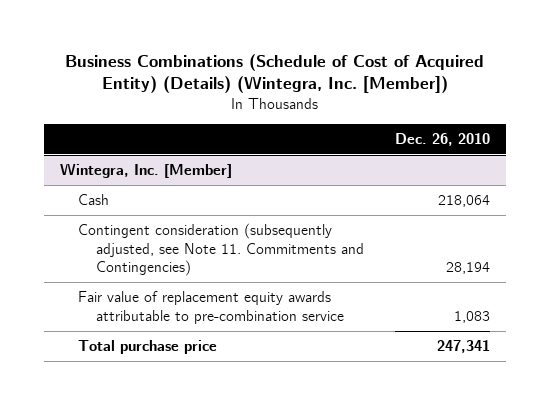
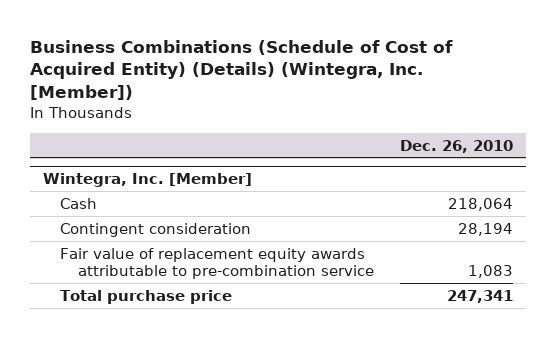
[77,223,364,277] Contingent consideration (subsequently adjusted, see Note 11. Commitments and Contingencies) -> [60,222,252,237] Contingent consideration

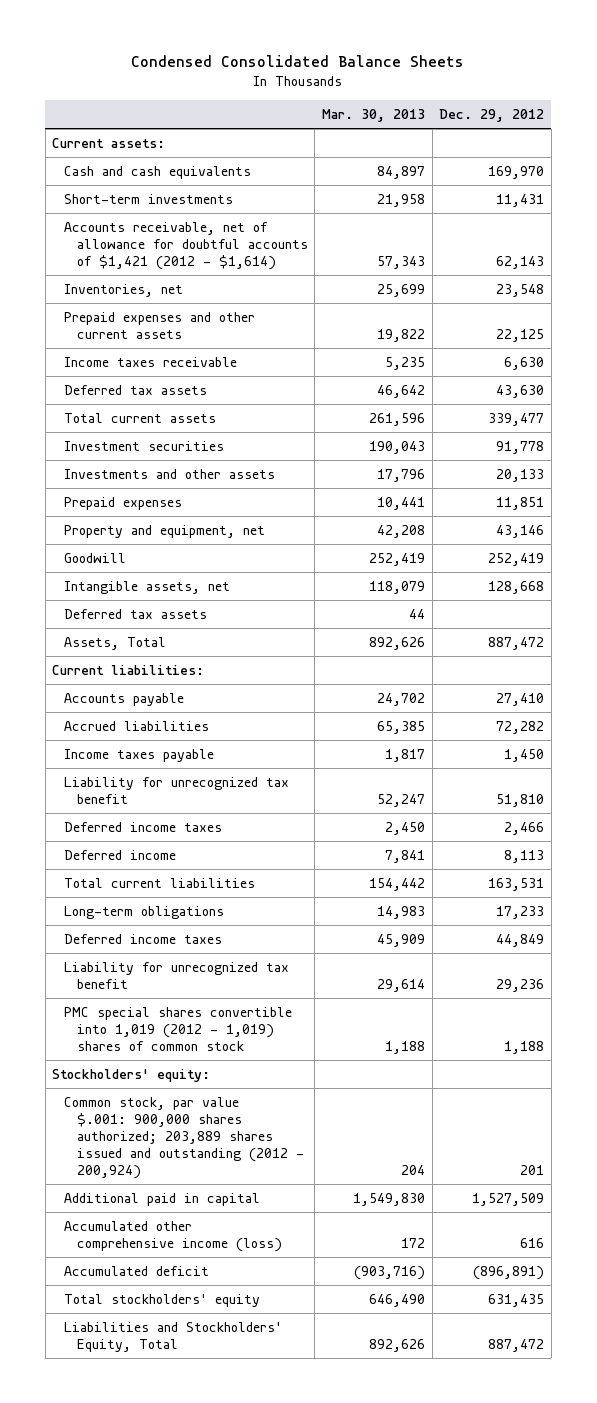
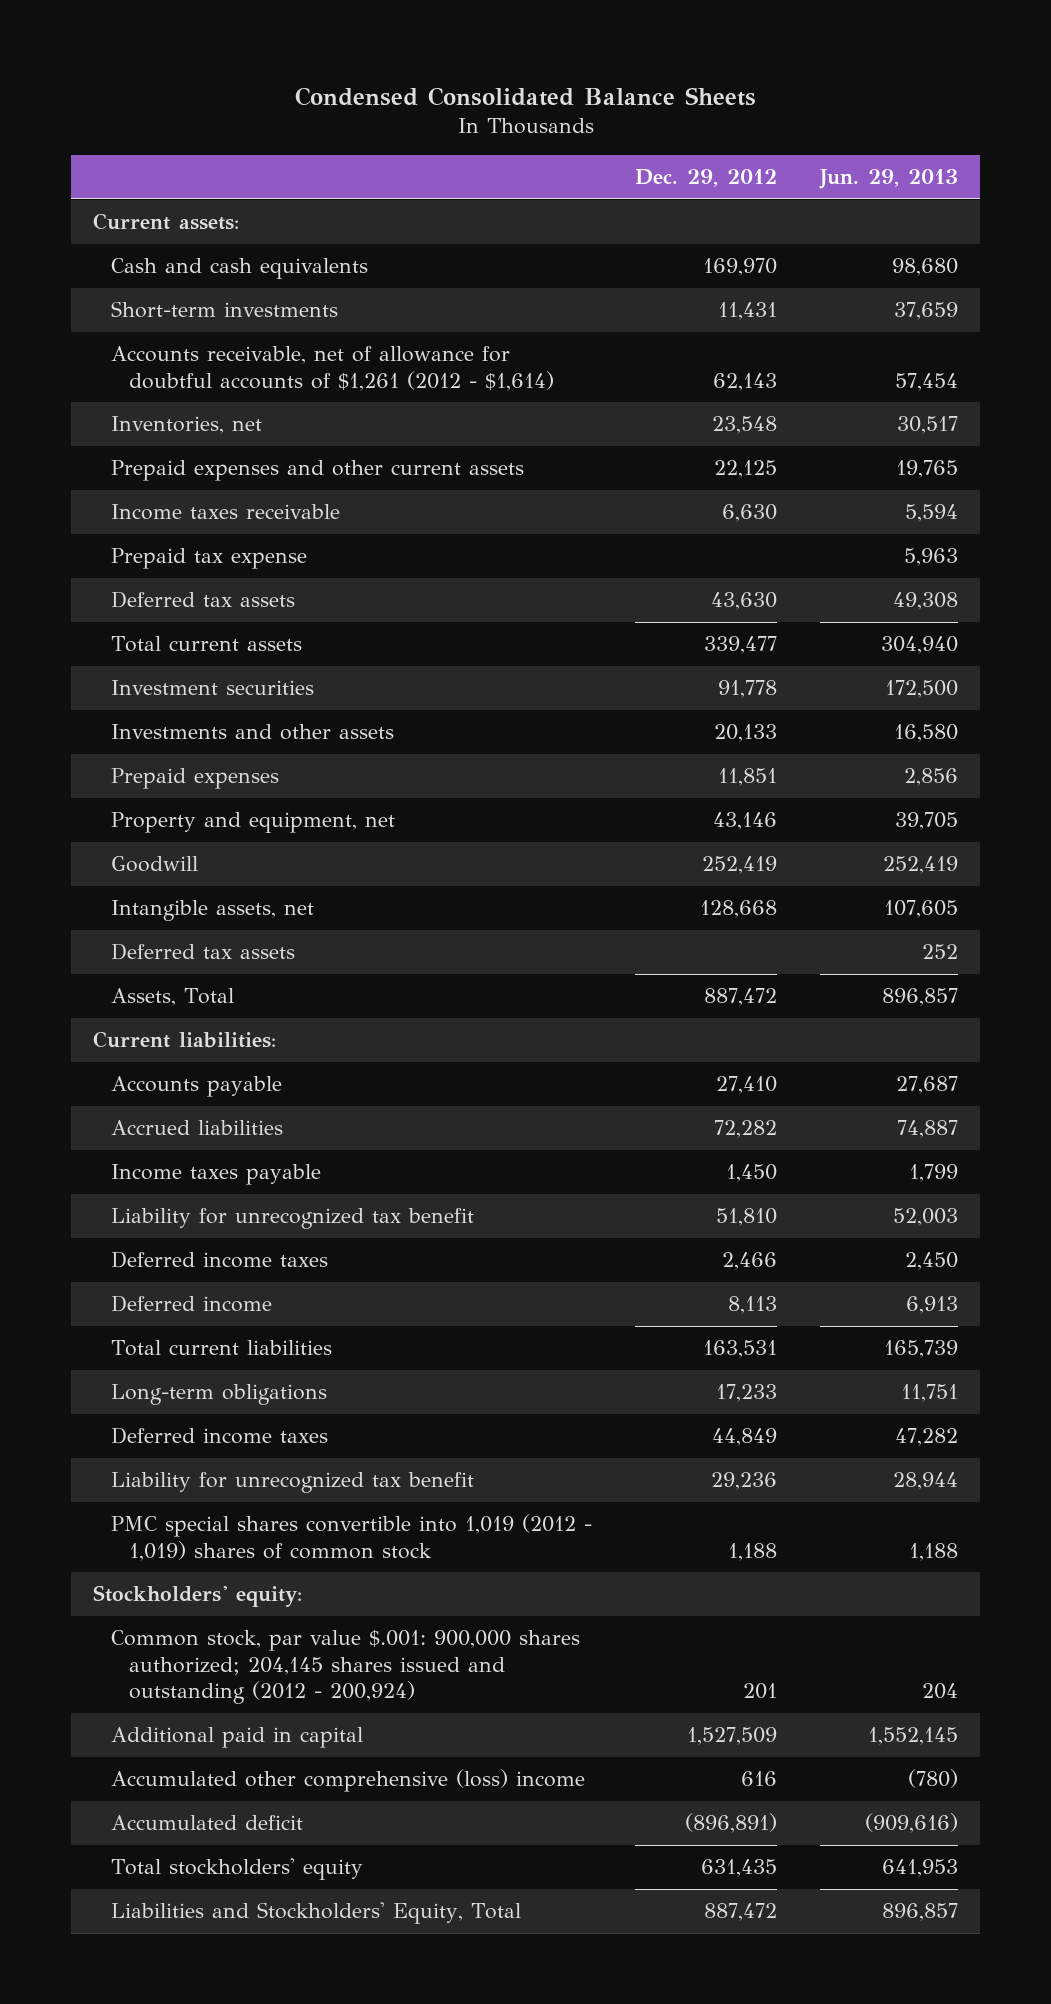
[322,109,426,123] Mar. 30, 2013 -> none
none -> [819,169,959,190] Jun. 29, 2013
[64,221,308,270] Accounts receivable, net of allowance for doubtful accounts of $1,421 (2012 - $1,614) -> [110,346,554,391] Accounts receivable, net of allowance for doubtful accounts of $1,261 (2012 - $1,614)
none -> [110,548,307,570] Prepaid tax expense
[64,1096,304,1179] Common stock, par value $.001: 900,000 shares authorized; 203,889 shares issued and outstanding (2012 - 200,924) -> [110,1630,580,1705] Common stock, par value $.001: 900,000 shares authorized; 204,145 shares issued and outstanding (2012 - 200,924)
[64,1220,282,1252] Accumulated other comprehensive income (loss) -> [110,1769,585,1793] Accumulated other comprehensive (loss) income

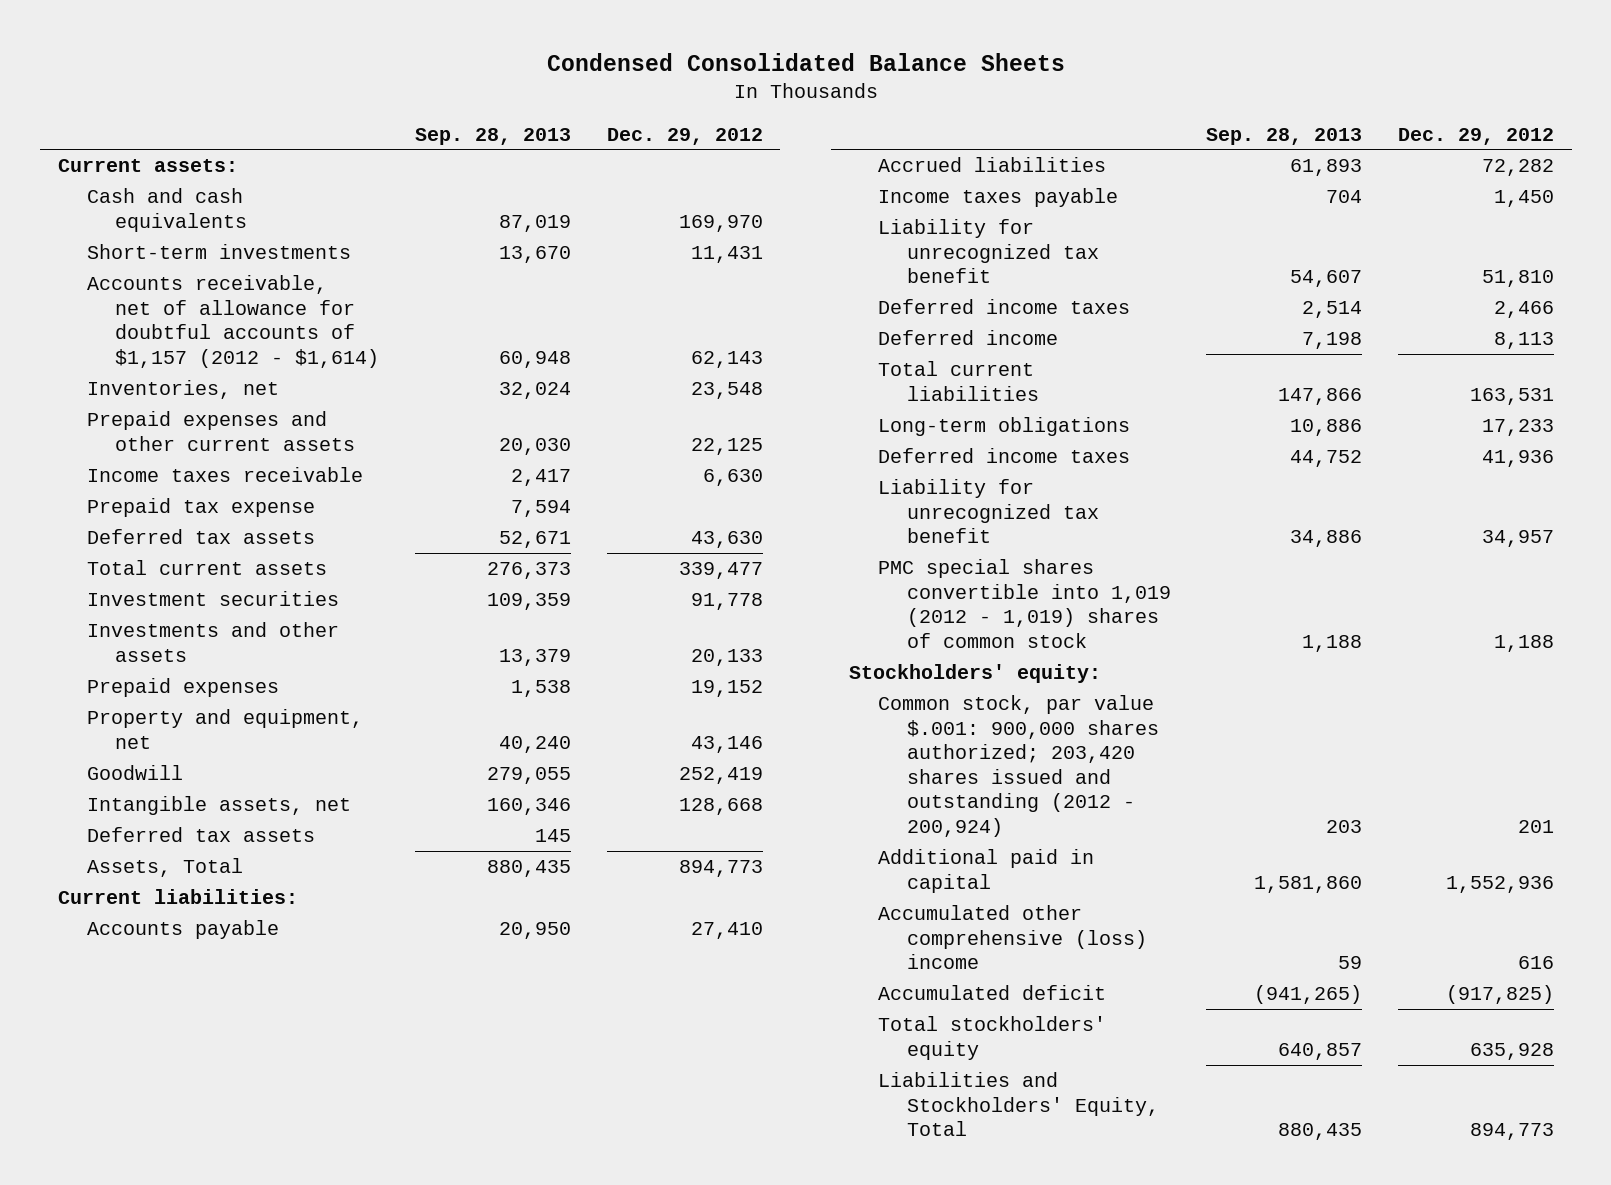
[819,169,959,190] Jun. 29, 2013 -> none
none -> [415,127,572,145] Sep. 28, 2013
[110,346,554,391] Accounts receivable, net of allowance for doubtful accounts of $1,261 (2012 - $1,614) -> [86,275,380,368] Accounts receivable, net of allowance for doubtful accounts of $1,157 (2012 - $1,614)
[718,768,778,787] 11,851 -> [690,680,763,698] 19,152
[704,988,778,1007] 887,472 -> [678,860,763,878] 894,773
[712,1428,778,1447] 44,849 -> [1481,450,1554,468] 41,936
[711,1472,778,1491] 29,236 -> [1481,530,1554,548] 34,957
[110,1630,580,1705] Common stock, par value $.001: 900,000 shares authorized; 204,145 shares issued and outstanding (2012 - 200,924) -> [877,695,1159,837] Common stock, par value $.001: 900,000 shares authorized; 203,420 shares issued and outstanding (2012 - 200,924)
[687,1727,778,1746] 1,527,509 -> [1445,875,1554,893] 1,552,936
[685,1813,778,1834] (896,891) -> [1445,985,1554,1005] (917,825)
[701,1859,778,1878] 631,435 -> [1469,1042,1554,1060] 635,928
[704,1903,778,1922] 887,472 -> [1469,1123,1554,1141] 894,773

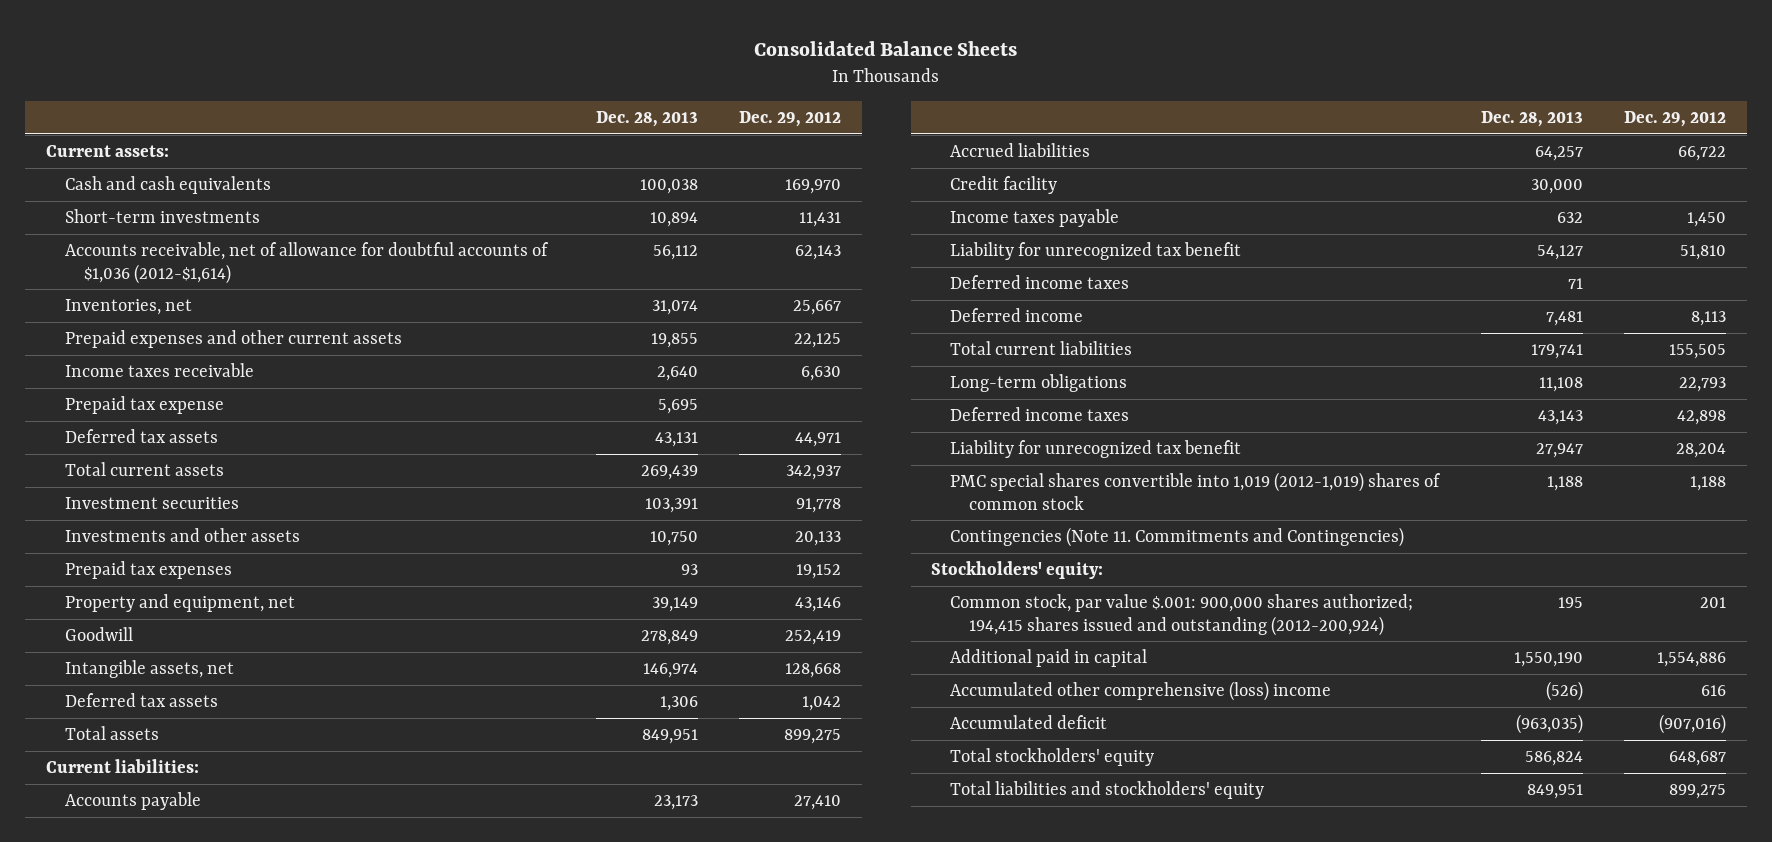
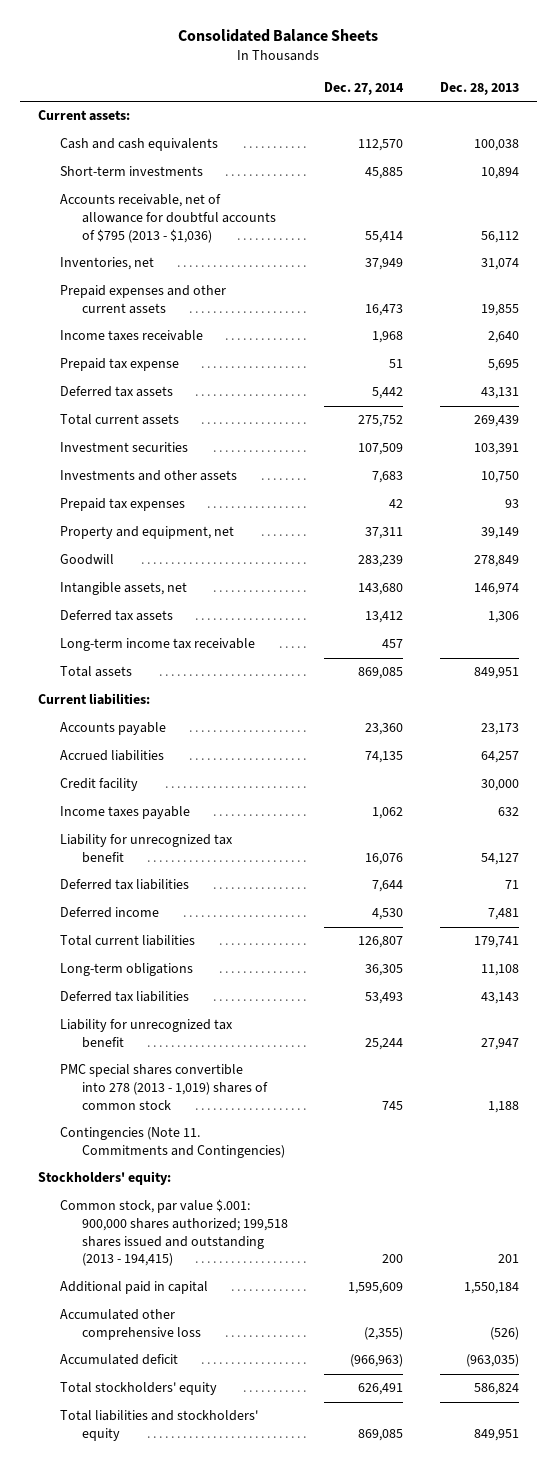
[739,111,842,128] Dec. 29, 2012 -> none
none -> [324,82,405,96] Dec. 27, 2014
[64,241,549,284] Accounts receivable, net of allowance for doubtful accounts of $1,036 (2012-$1,614) -> [59,194,276,243] Accounts receivable, net of allowance for doubtful accounts of $795 (2013 - $1,036)
none -> [59,638,255,652] Long-term income tax receivable
[950,274,1130,289] Deferred income taxes -> [59,879,189,891] Deferred tax liabilities
[950,406,1130,421] Deferred income taxes -> [59,991,189,1003] Deferred tax liabilities
[950,471,1442,510] PMC special shares convertible into 1,019 (2012-1,019) shares of common stock -> [59,1064,268,1110] PMC special shares convertible into 278 (2013 - 1,019) shares of common stock
[950,593,1414,636] Common stock, par value $.001: 900,000 shares authorized; 194,415 shares issued and outstanding (2012-200,924) -> [59,1199,288,1267] Common stock, par value $.001: 900,000 shares authorized; 199,518 shares issued and outstanding (2013 - 194,415)
[1557,596,1583,608] 195 -> [497,1254,519,1264] 201
[1513,651,1583,667] 1,550,190 -> [463,1282,519,1295] 1,550,184
[950,680,1332,701] Accumulated other comprehensive (loss) income -> [59,1309,201,1341] Accumulated other comprehensive loss

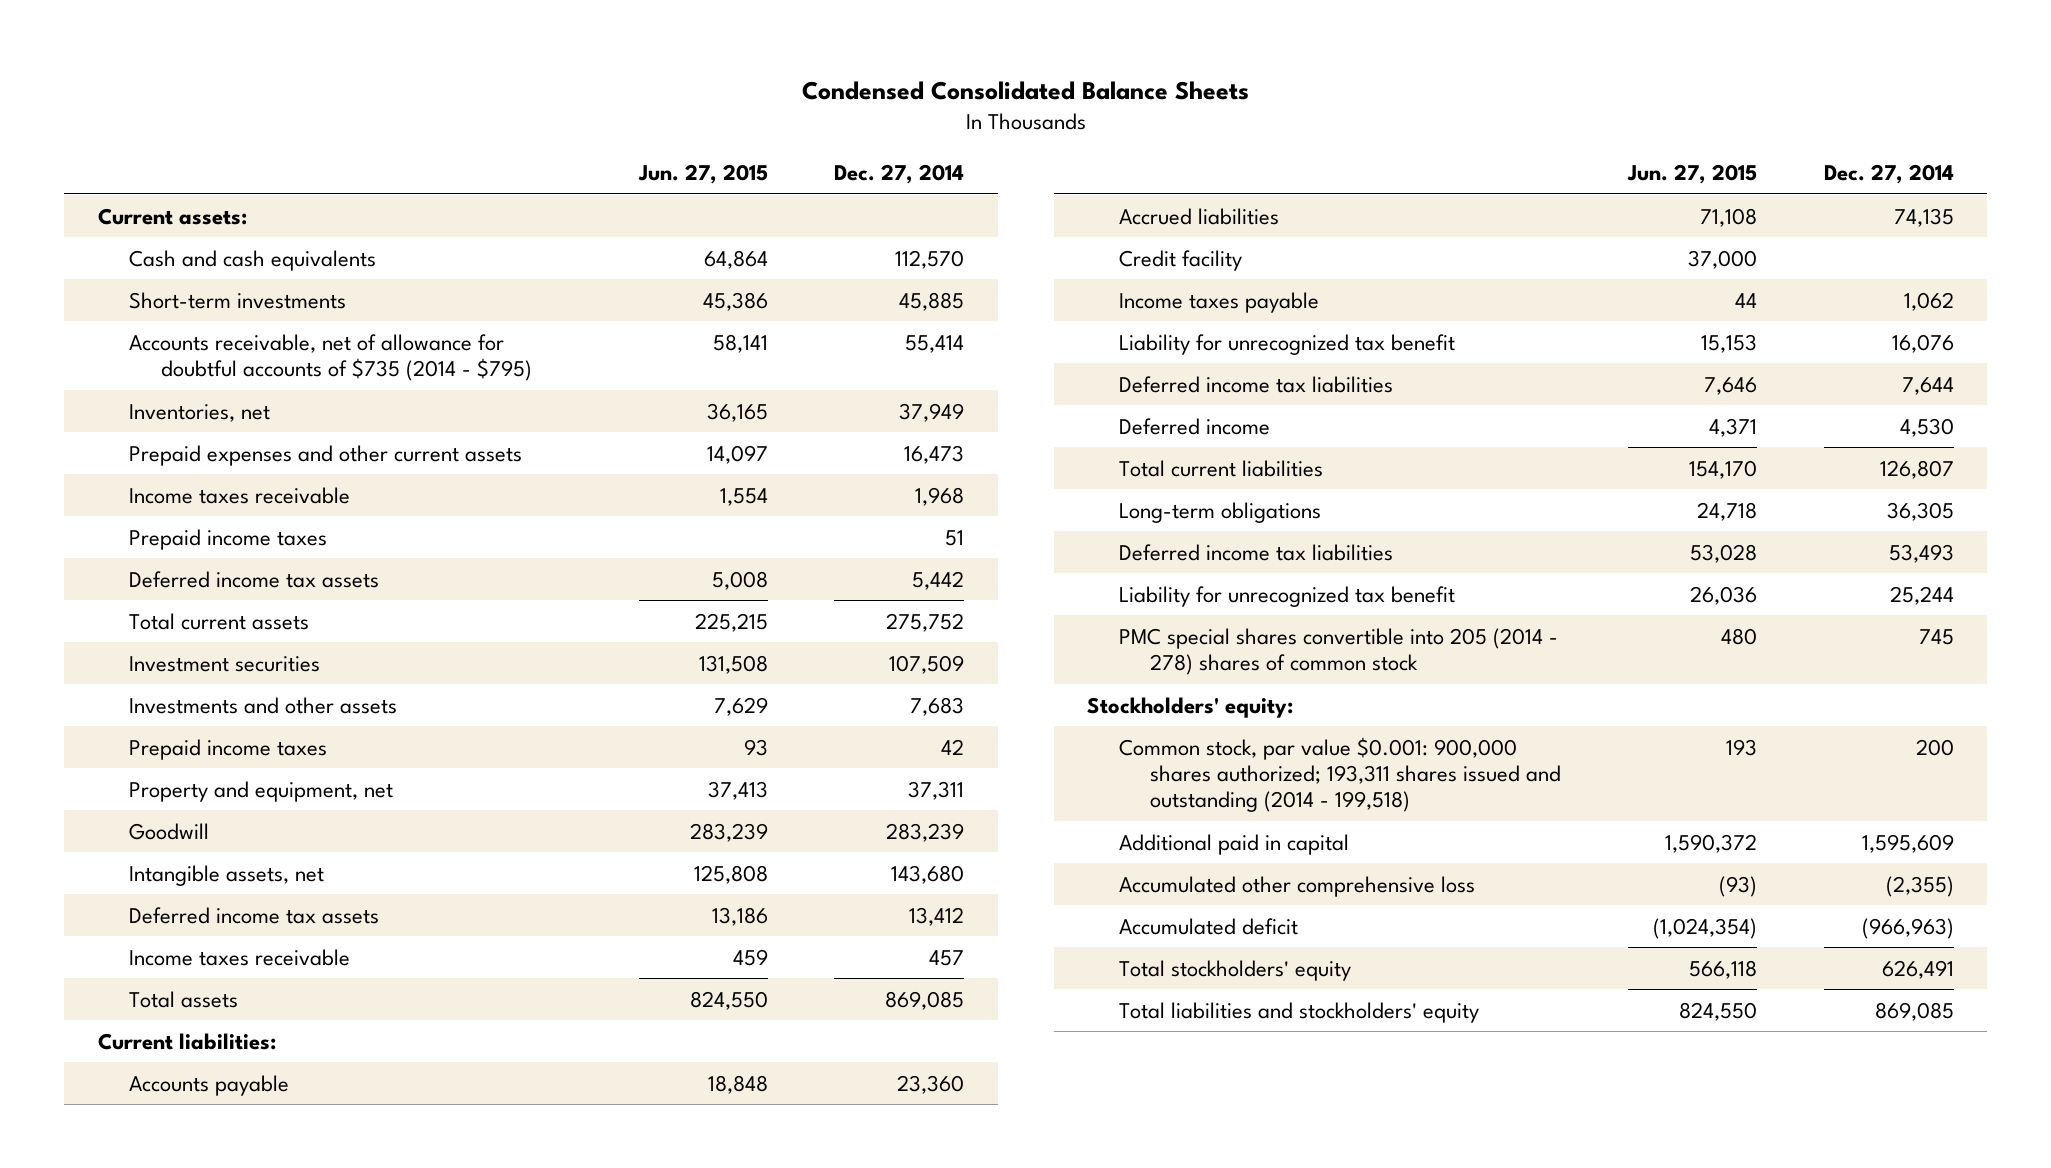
[178,29,379,43] Consolidated Balance Sheets -> [801,81,1249,101] Condensed Consolidated Balance Sheets
[439,82,519,96] Dec. 28, 2013 -> none
none -> [637,163,768,184] Jun. 27, 2015
[59,194,276,243] Accounts receivable, net of allowance for doubtful accounts of $795 (2013 - $1,036) -> [129,333,533,381] Accounts receivable, net of allowance for doubtful accounts of $735 (2014 - $795)
[59,358,179,372] Prepaid tax expense -> [129,528,328,550] Prepaid income taxes
[59,386,173,398] Deferred tax assets -> [129,570,380,588] Deferred income tax assets
[59,498,185,512] Prepaid tax expenses -> [129,738,328,760] Prepaid income taxes
[59,610,173,622] Deferred tax assets -> [129,906,380,924] Deferred income tax assets
[59,638,255,652] Long-term income tax receivable -> [129,948,351,966] Income taxes receivable
[59,879,189,891] Deferred tax liabilities -> [1118,375,1393,393] Deferred income tax liabilities
[59,991,189,1003] Deferred tax liabilities -> [1118,543,1393,561] Deferred income tax liabilities
[59,1127,285,1159] Contingencies (Note 11. Commitments and Contingencies) -> none
[59,1064,268,1110] PMC special shares convertible into 278 (2013 - 1,019) shares of common stock -> [1118,627,1558,675] PMC special shares convertible into 205 (2014 - 278) shares of common stock
[59,1199,288,1267] Common stock, par value $.001: 900,000 shares authorized; 199,518 shares issued and outstanding (2013 - 194,415) -> [1118,736,1562,813] Common stock, par value $0.001: 900,000 shares authorized; 193,311 shares issued and outstanding (2014 - 199,518)

